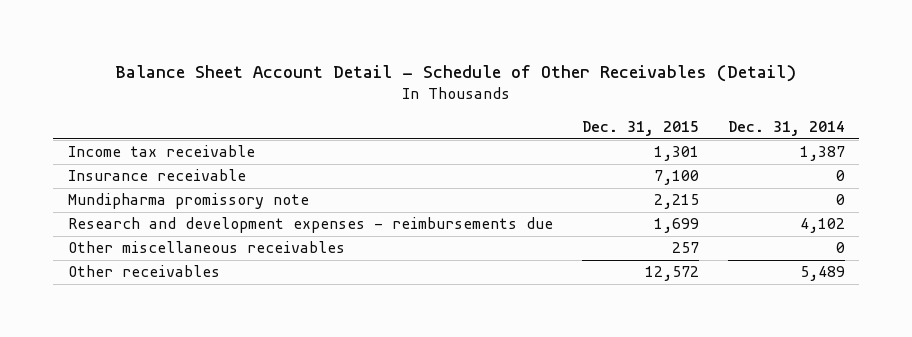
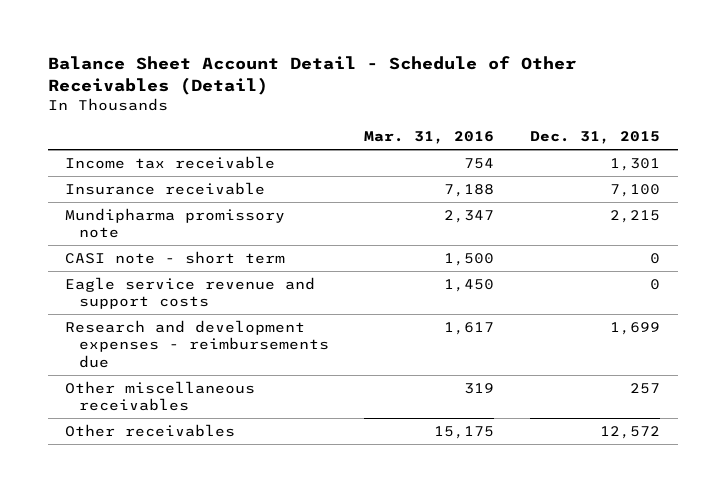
[727,121,845,137] Dec. 31, 2014 -> none
none -> [364,131,495,145] Mar. 31, 2016
none -> [65,250,286,264] CASI note - short term
none -> [65,276,316,310] Eagle service revenue and support costs

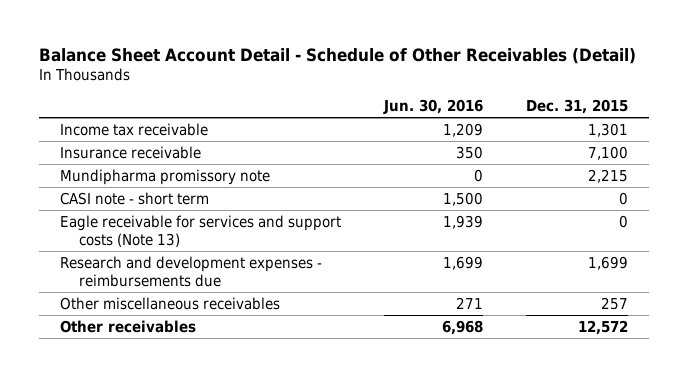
[364,131,495,145] Mar. 31, 2016 -> none
none -> [383,99,484,115] Jun. 30, 2016
[65,276,316,310] Eagle service revenue and support costs -> [60,214,342,248] Eagle receivable for services and support costs (Note 13)

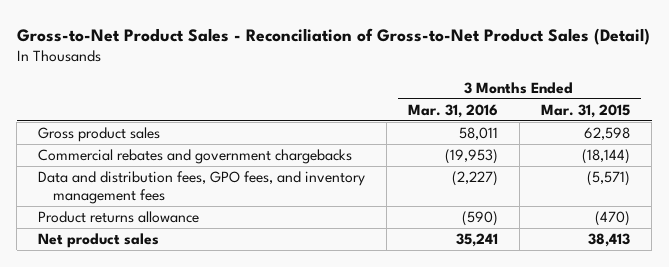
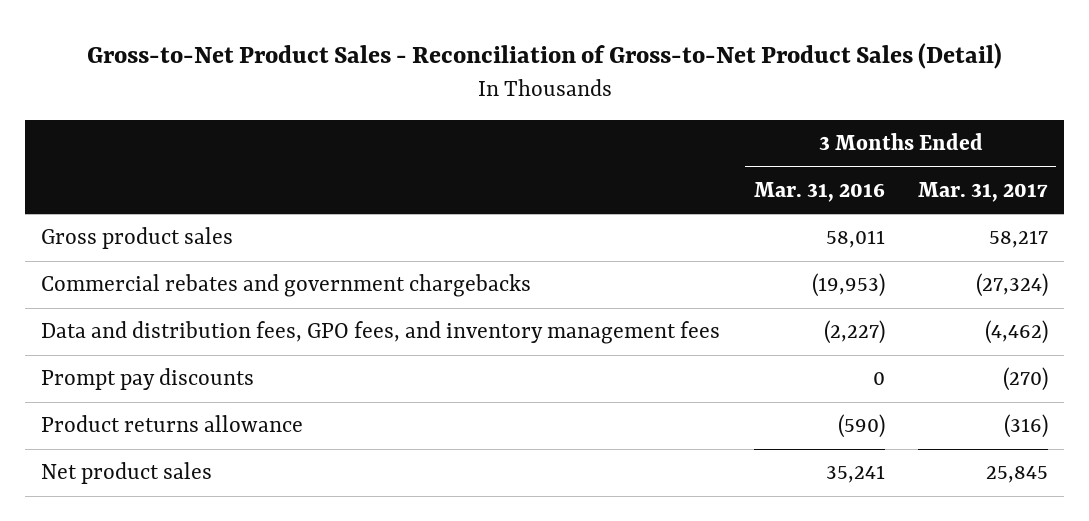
[541,103,631,118] Mar. 31, 2015 -> none
none -> [917,181,1048,202] Mar. 31, 2017
none -> [41,368,255,391] Prompt pay discounts

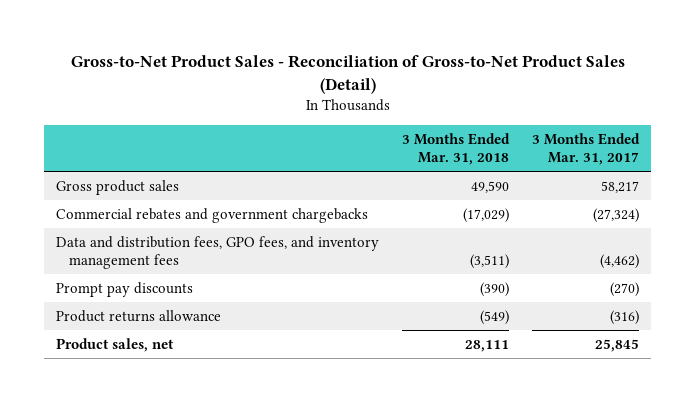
[753,181,885,202] Mar. 31, 2016 -> none
none -> [402,133,511,165] 3 Months Ended Mar. 31, 2018
[41,462,213,485] Net product sales -> [55,337,174,352] Product sales, net

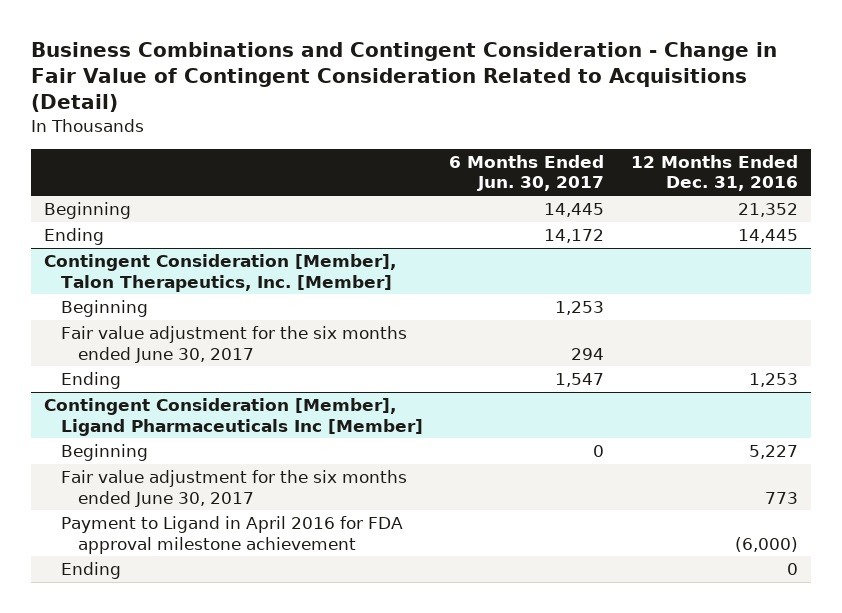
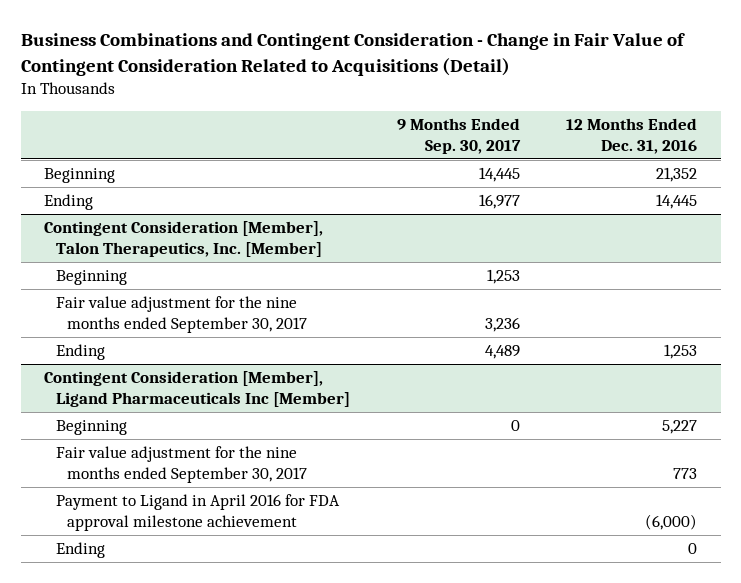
[449,154,605,192] 6 Months Ended Jun. 30, 2017 -> none
none -> [396,118,521,154] 9 Months Ended Sep. 30, 2017
[60,325,407,363] Fair value adjustment for the six months ended June 30, 2017 -> [55,296,308,333] Fair value adjustment for the nine months ended September 30, 2017
[60,469,407,507] Fair value adjustment for the six months ended June 30, 2017 -> [55,446,308,483] Fair value adjustment for the nine months ended September 30, 2017

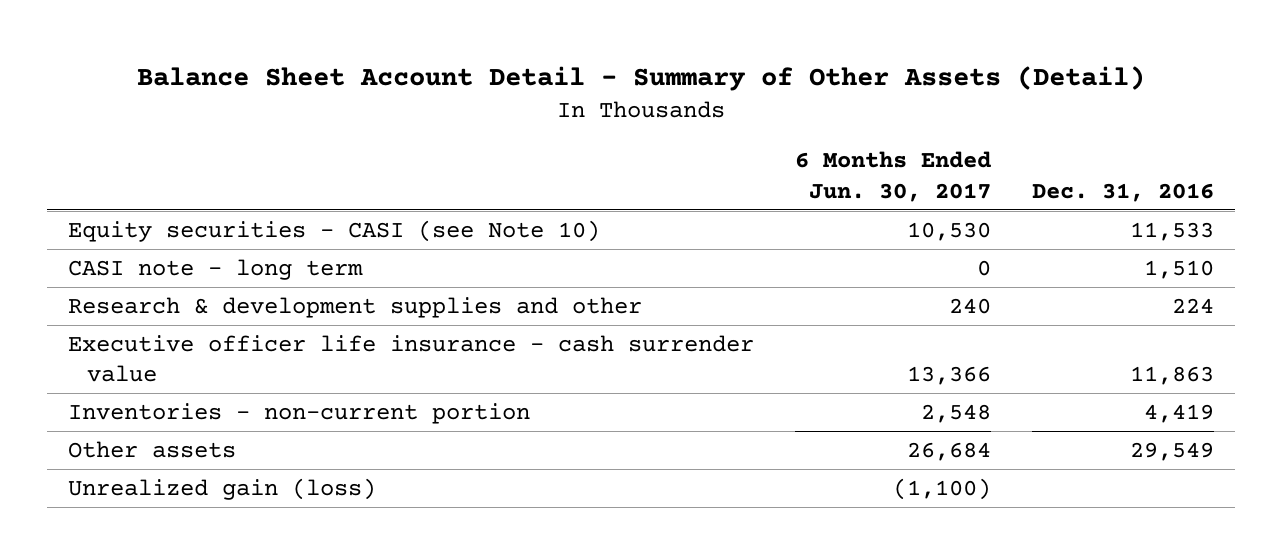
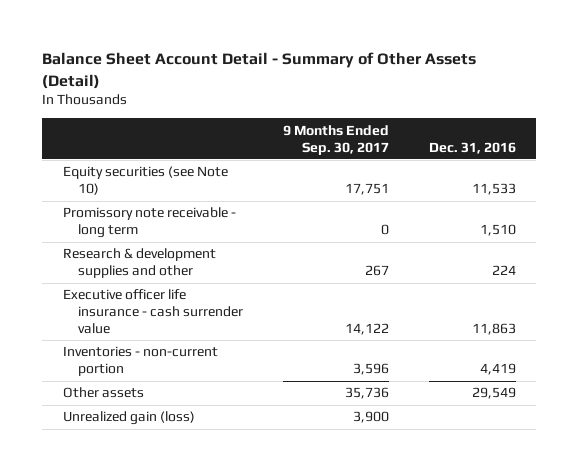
[795,151,992,202] 6 Months Ended Jun. 30, 2017 -> none
none -> [282,124,389,155] 9 Months Ended Sep. 30, 2017
[67,219,600,242] Equity securities - CASI (see Note 10) -> [62,166,228,196] Equity securities (see Note 10)
[67,258,363,280] CASI note - long term -> [62,207,236,239] Promissory note receivable - long term

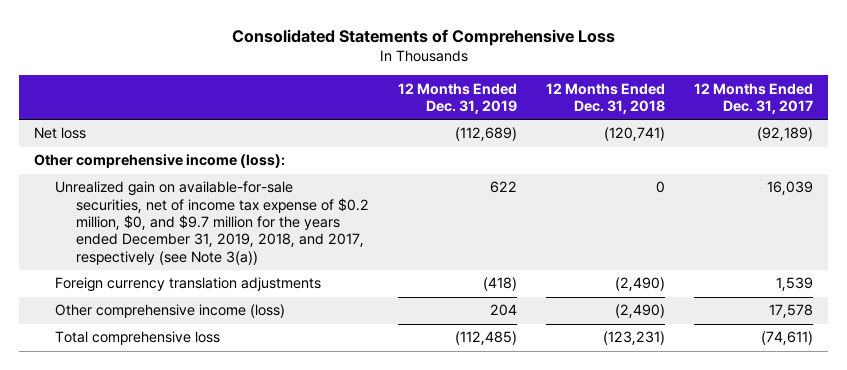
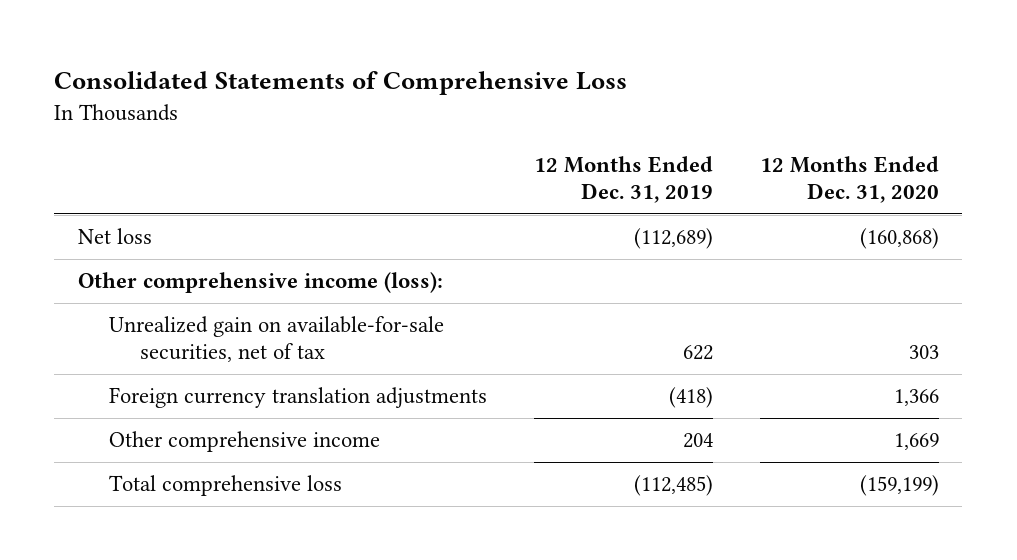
[546,82,666,114] 12 Months Ended Dec. 31, 2018 -> none
[694,82,814,114] 12 Months Ended Dec. 31, 2017 -> none
none -> [759,155,939,203] 12 Months Ended Dec. 31, 2020
[54,181,369,265] Unrealized gain on available-for-sale securities, net of income tax expense of $0.2 million, $0, and $9.7 million for the years ended December 31, 2019, 2018, and 2017, respectively (see Note 3(a)) -> [108,316,444,363] Unrealized gain on available-for-sale securities, net of tax
[54,304,285,319] Other comprehensive income (loss) -> [108,431,380,453] Other comprehensive income

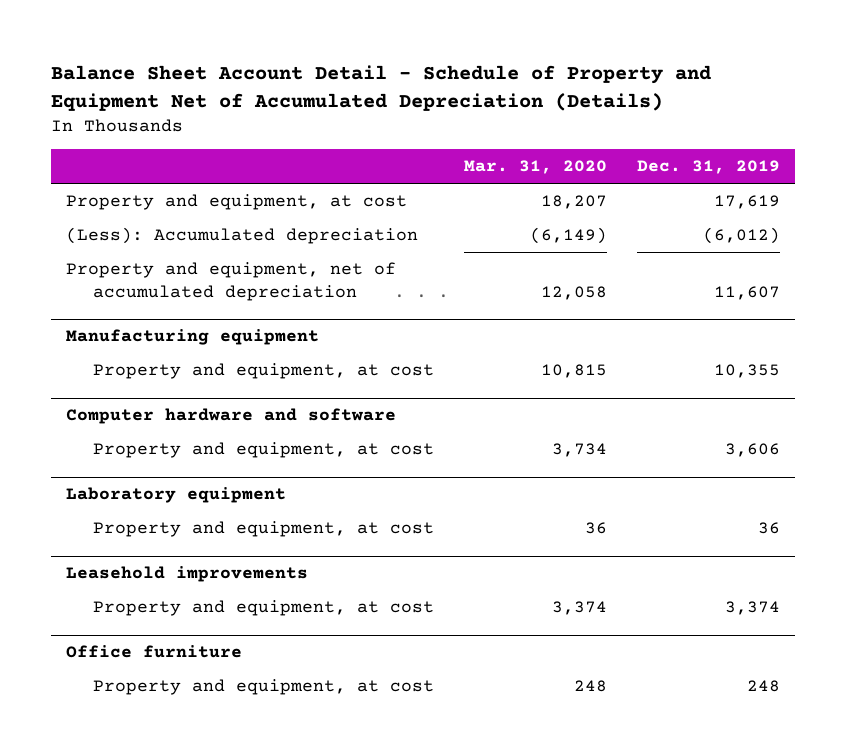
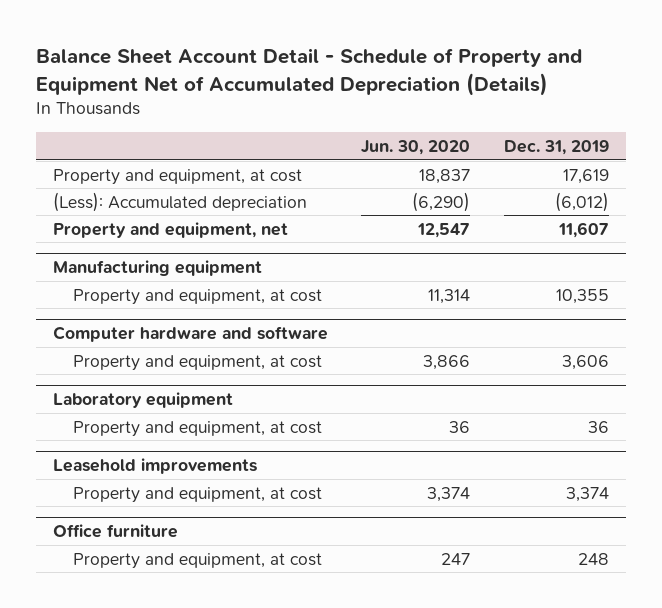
[463,160,607,175] Mar. 31, 2020 -> none
none -> [361,139,471,155] Jun. 30, 2020
[66,262,397,301] Property and equipment, net of accumulated depreciation -> [52,221,288,238] Property and equipment, net

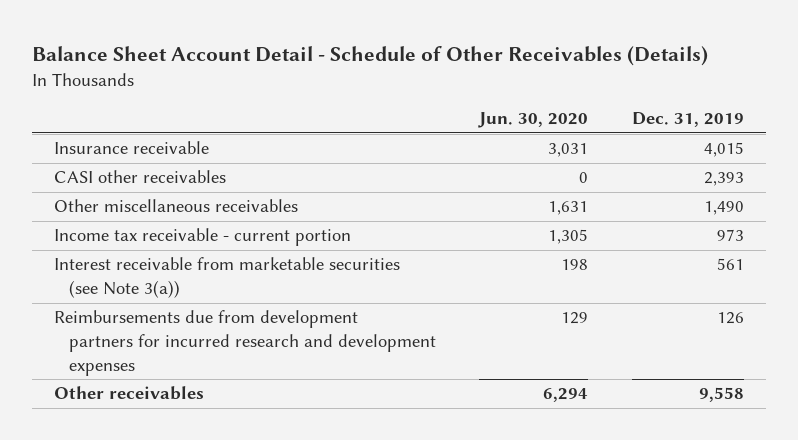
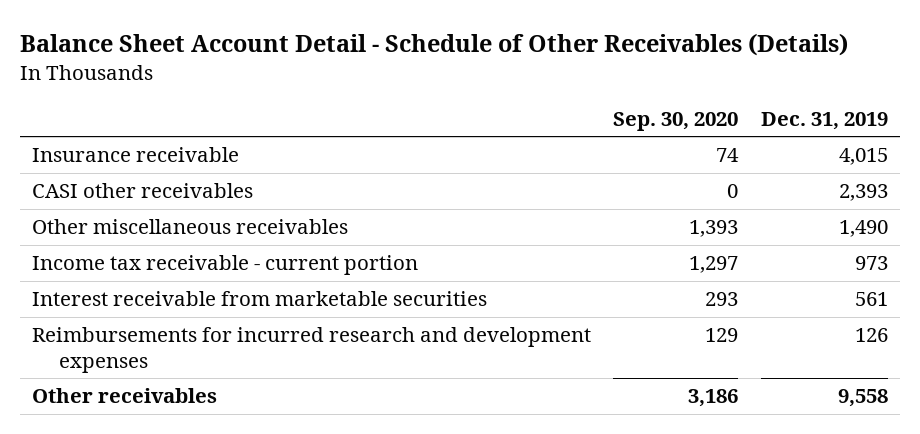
[478,112,589,129] Jun. 30, 2020 -> none
none -> [613,111,739,131] Sep. 30, 2020
[53,257,400,299] Interest receivable from marketable securities (see Note 3(a)) -> [31,291,487,307] Interest receivable from marketable securities
[53,310,436,377] Reimbursements due from development partners for incurred research and development expenses -> [31,327,591,373] Reimbursements for incurred research and development expenses

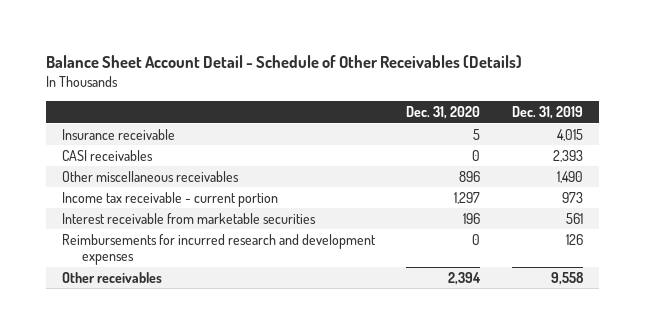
[613,111,739,131] Sep. 30, 2020 -> none
none -> [406,106,481,120] Dec. 31, 2020
[31,183,253,199] CASI other receivables -> [61,149,153,161] CASI receivables

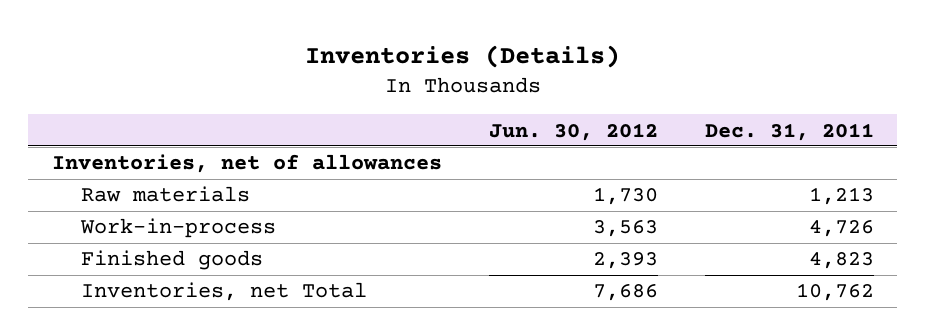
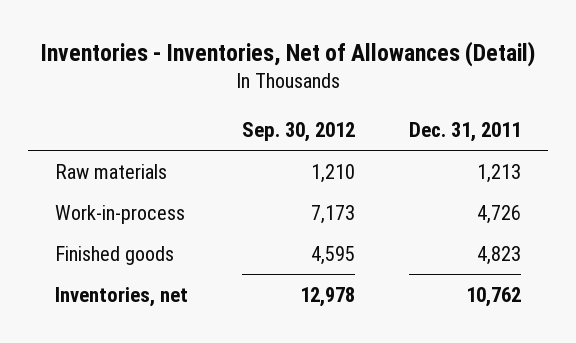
[304,44,620,68] Inventories (Details) -> [41,40,536,67] Inventories - Inventories, Net of Allowances (Detail)
[488,122,658,141] Jun. 30, 2012 -> none
none -> [242,122,356,143] Sep. 30, 2012
[51,154,442,174] Inventories, net of allowances -> none
[81,282,368,302] Inventories, net Total -> [55,287,189,308] Inventories, net

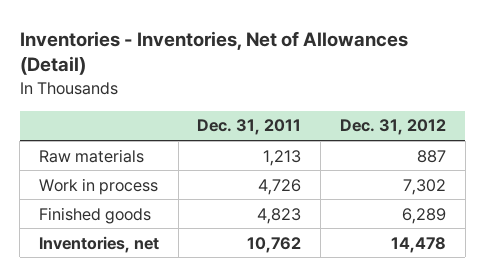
[242,122,356,143] Sep. 30, 2012 -> none
none -> [339,119,446,136] Dec. 31, 2012
[55,205,186,225] Work-in-process -> [38,177,158,195] Work in process

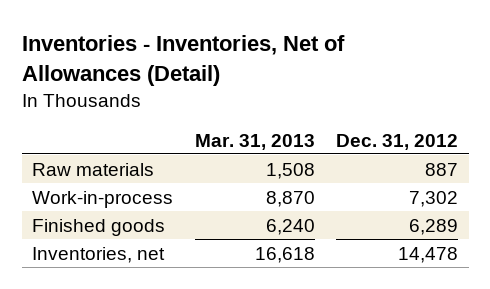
[197,119,302,136] Dec. 31, 2011 -> none
none -> [194,133,315,150] Mar. 31, 2013
[38,177,158,195] Work in process -> [32,190,174,208] Work-in-process

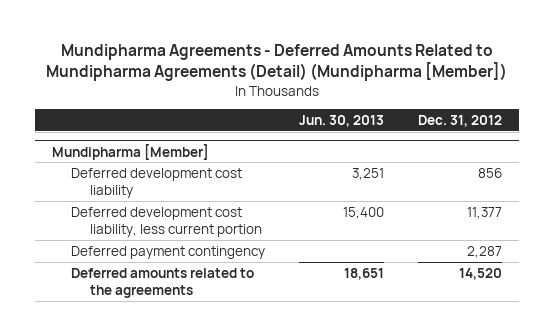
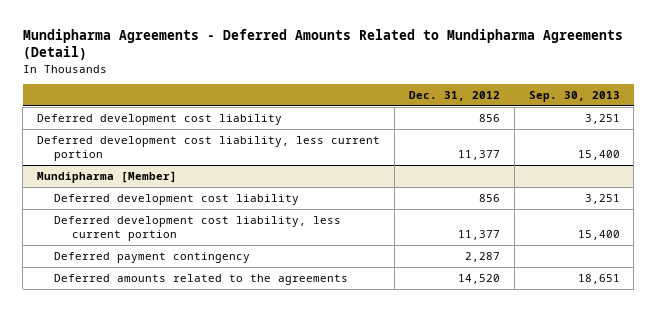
[45,43,507,82] Mundipharma Agreements - Deferred Amounts Related to Mundipharma Agreements (Detail) (Mundipharma [Member]) -> [22,28,623,61] Mundipharma Agreements - Deferred Amounts Related to Mundipharma Agreements (Detail)
[298,115,384,128] Jun. 30, 2013 -> none
none -> [528,90,620,102] Sep. 30, 2013
none -> [36,113,282,125] Deferred development cost liability
none -> [36,135,380,161] Deferred development cost liability, less current portion

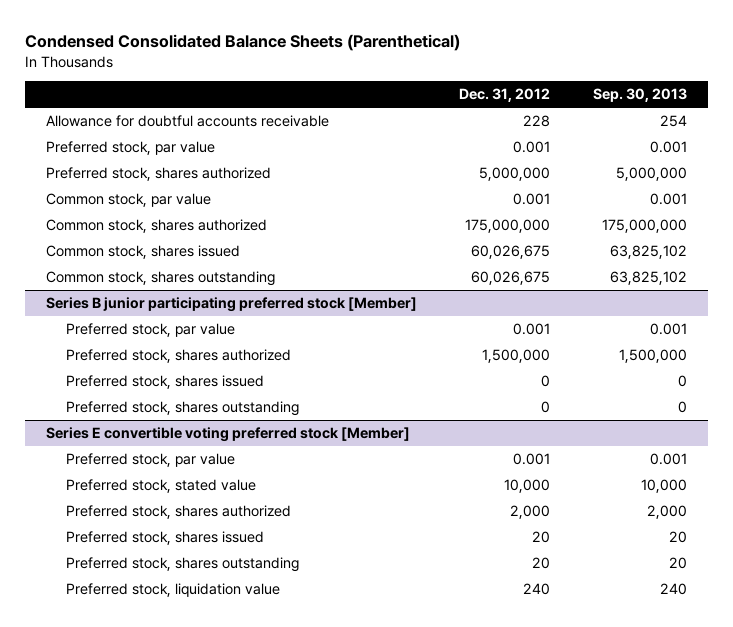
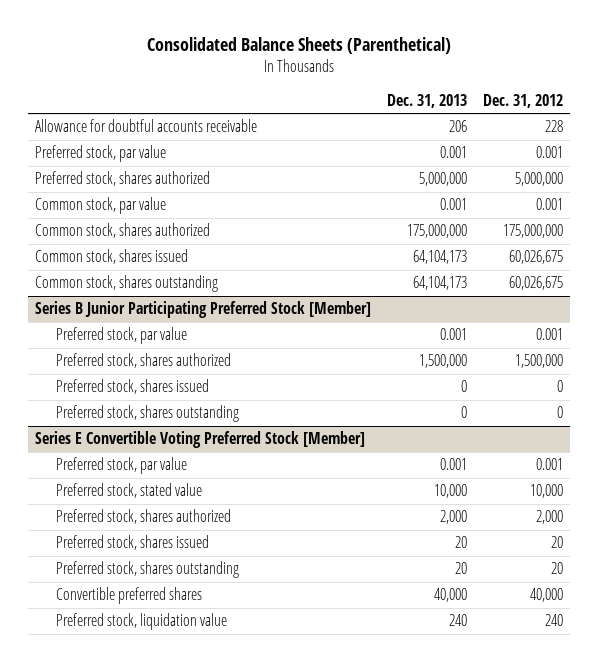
[25,34,461,52] Condensed Consolidated Balance Sheets (Parenthetical) -> [147,37,452,55] Consolidated Balance Sheets (Parenthetical)
[592,88,687,103] Sep. 30, 2013 -> none
none -> [387,93,468,108] Dec. 31, 2013
[46,297,418,313] Series B junior participating preferred stock [Member] -> [35,301,372,319] Series B Junior Participating Preferred Stock [Member]
[46,427,411,443] Series E convertible voting preferred stock [Member] -> [35,431,366,449] Series E Convertible Voting Preferred Stock [Member]
none -> [56,587,203,605] Convertible preferred shares

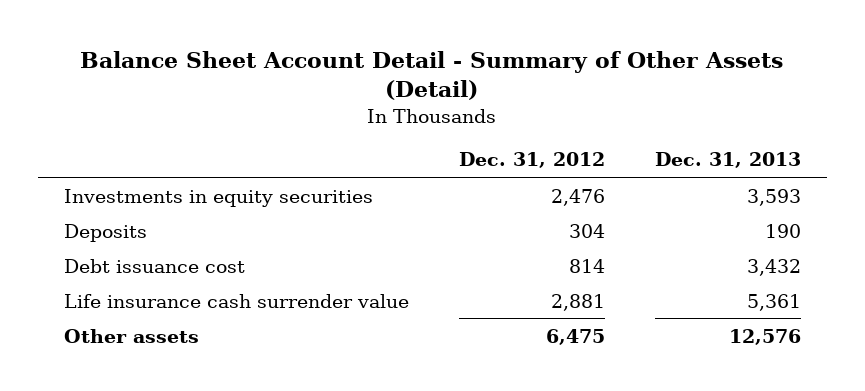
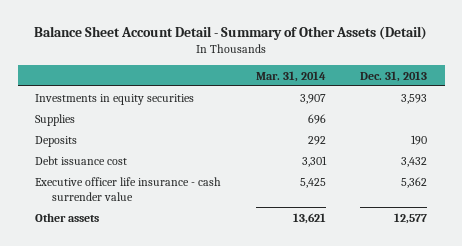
[458,152,605,169] Dec. 31, 2012 -> none
none -> [255,70,326,82] Mar. 31, 2014
none -> [35,113,76,126] Supplies
[63,293,409,308] Life insurance cash surrender value -> [35,176,222,201] Executive officer life insurance - cash surrender value
[747,293,802,311] 5,361 -> [401,176,428,188] 5,362
[729,328,802,345] 12,576 -> [394,212,428,224] 12,577

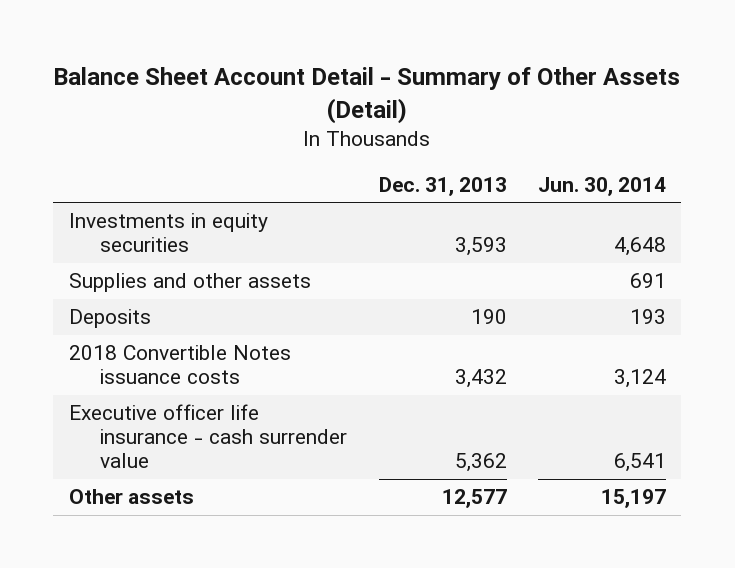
[255,70,326,82] Mar. 31, 2014 -> none
none -> [537,176,666,196] Jun. 30, 2014
[35,113,76,126] Supplies -> [68,273,311,293] Supplies and other assets
[35,155,128,165] Debt issuance cost -> [68,345,291,385] 2018 Convertible Notes issuance costs

